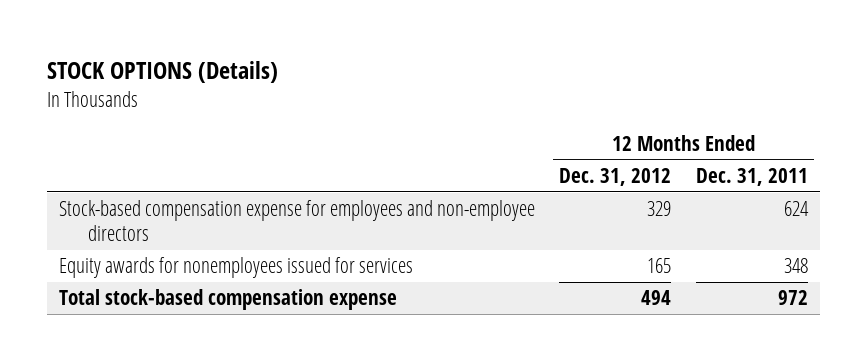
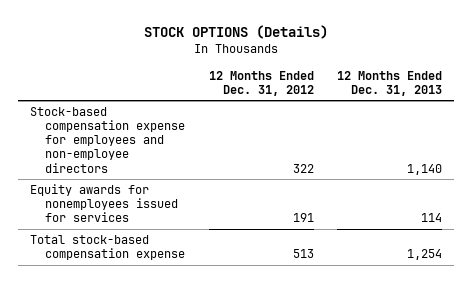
[695,168,808,187] Dec. 31, 2011 -> none
none -> [337,70,443,96] 12 Months Ended Dec. 31, 2013
[647,201,672,217] 329 -> [292,163,314,173] 322
[647,258,672,274] 165 -> [292,213,314,223] 191
[641,290,672,306] 494 -> [292,249,314,259] 513

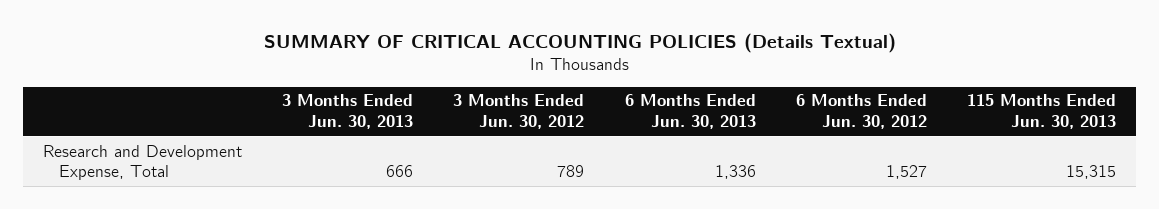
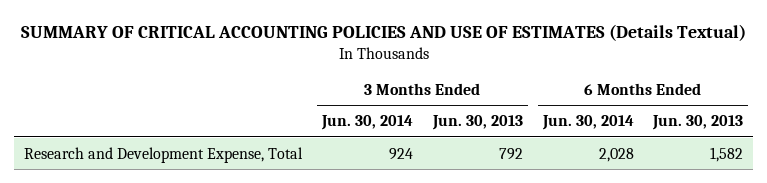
[263,33,896,54] SUMMARY OF CRITICAL ACCOUNTING POLICIES (Details Textual) -> [20,23,746,41] SUMMARY OF CRITICAL ACCOUNTING POLICIES AND USE OF ESTIMATES (Details Textual)
[453,94,585,130] 3 Months Ended Jun. 30, 2012 -> none
[795,94,927,130] 6 Months Ended Jun. 30, 2012 -> none
[967,94,1117,130] 115 Months Ended Jun. 30, 2013 -> none
none -> [320,115,413,131] Jun. 30, 2014
none -> [541,115,634,131] Jun. 30, 2014
[386,165,414,178] 666 -> [498,147,523,160] 792
[714,165,756,180] 1,336 -> [710,146,744,162] 1,582

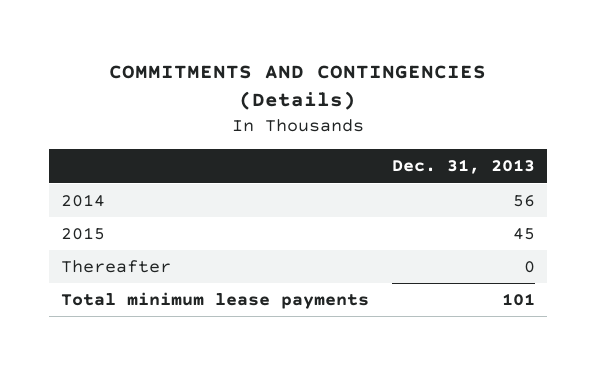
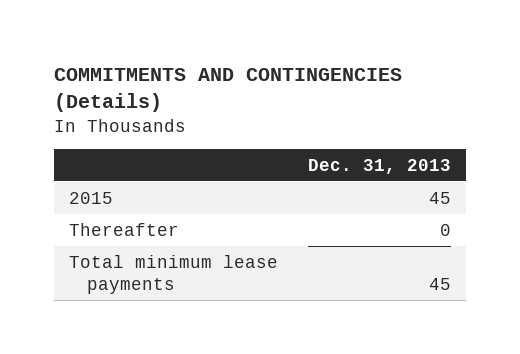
[60,194,105,208] 2014 -> none
[502,293,536,307] 101 -> [428,277,451,290] 45

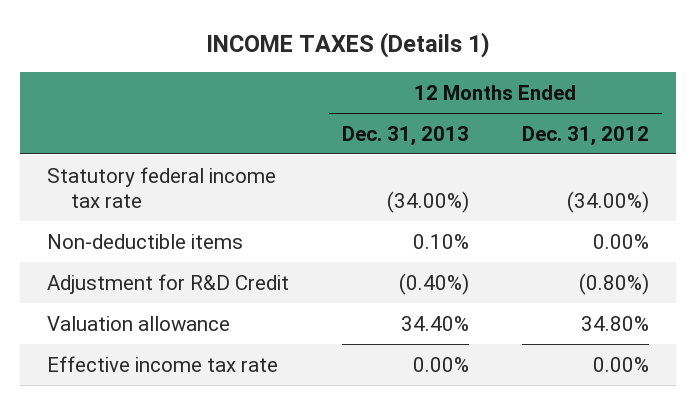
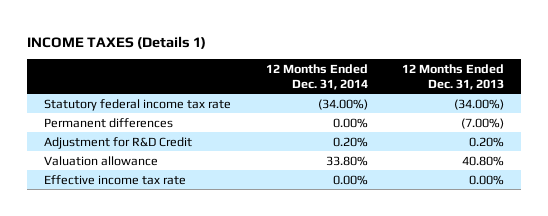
[522,125,650,146] Dec. 31, 2012 -> none
none -> [265,63,368,91] 12 Months Ended Dec. 31, 2014
[46,233,243,249] Non-deductible items -> none
none -> [44,117,174,128] Permanent differences
[398,272,469,295] (0.40%) -> [468,136,504,147] 0.20%
[400,315,469,331] 34.40% -> [461,155,504,166] 40.80%

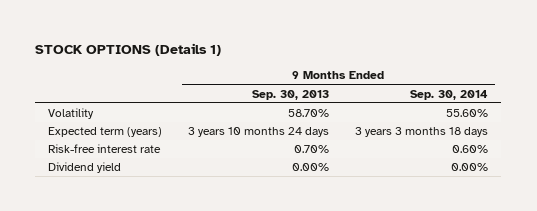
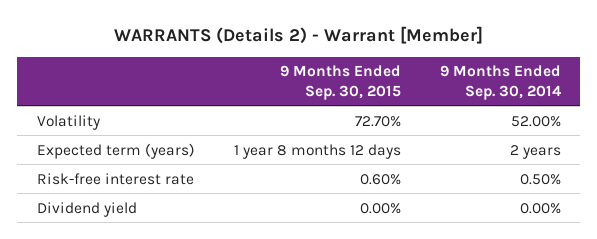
[35,43,222,57] STOCK OPTIONS (Details 1) -> [113,26,483,45] WARRANTS (Details 2) - Warrant [Member]
[252,89,330,100] Sep. 30, 2013 -> none
none -> [279,65,401,100] 9 Months Ended Sep. 30, 2015
[446,109,489,118] 55.60% -> [510,115,561,127] 52.00%
[355,127,489,138] 3 years 3 months 18 days -> [509,144,561,159] 2 years
[452,145,489,154] 0.60% -> [519,173,561,185] 0.50%

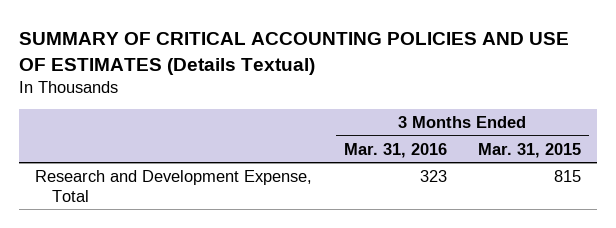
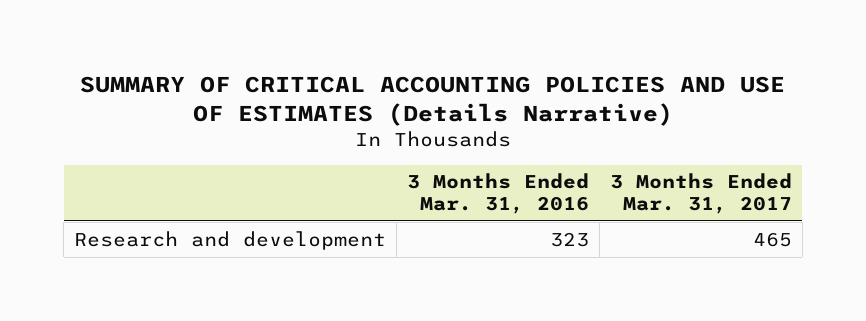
[19,31,570,75] SUMMARY OF CRITICAL ACCOUNTING POLICIES AND USE OF ESTIMATES (Details Textual) -> [80,76,786,127] SUMMARY OF CRITICAL ACCOUNTING POLICIES AND USE OF ESTIMATES (Details Narrative)
[478,142,582,158] Mar. 31, 2015 -> none
none -> [609,173,792,214] 3 Months Ended Mar. 31, 2017
[34,169,312,202] Research and Development Expense, Total -> [74,230,387,250] Research and development

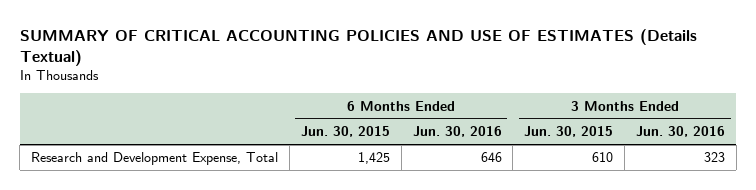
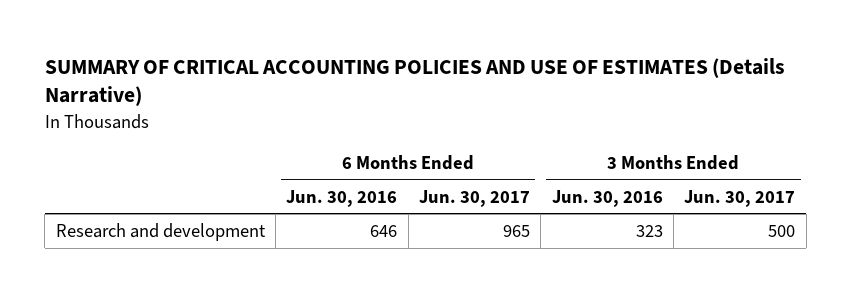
[19,28,697,66] SUMMARY OF CRITICAL ACCOUNTING POLICIES AND USE OF ESTIMATES (Details Textual) -> [44,57,785,107] SUMMARY OF CRITICAL ACCOUNTING POLICIES AND USE OF ESTIMATES (Details Narrative)
[300,126,390,138] Jun. 30, 2015 -> none
[524,126,614,138] Jun. 30, 2015 -> none
none -> [418,189,530,207] Jun. 30, 2017
none -> [684,189,796,207] Jun. 30, 2017
[31,152,279,166] Research and Development Expense, Total -> [55,222,266,241] Research and development

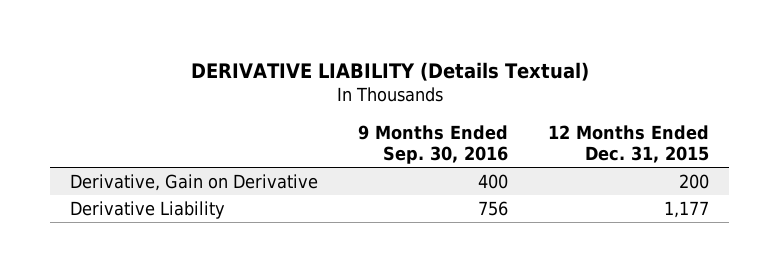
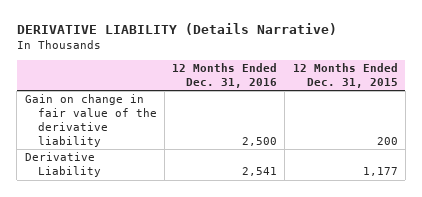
[190,61,589,81] DERIVATIVE LIABILITY (Details Textual) -> [16,23,337,36] DERIVATIVE LIABILITY (Details Narrative)
[358,124,509,165] 9 Months Ended Sep. 30, 2016 -> none
none -> [172,63,278,89] 12 Months Ended Dec. 31, 2016
[70,173,319,191] Derivative, Gain on Derivative -> [24,94,157,147] Gain on change in fair value of the derivative liability

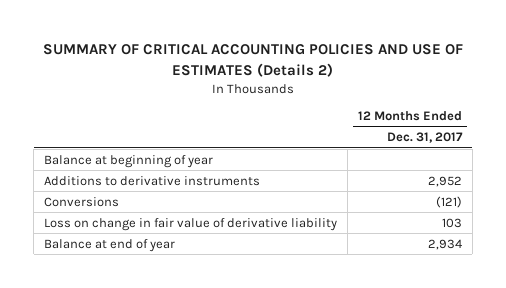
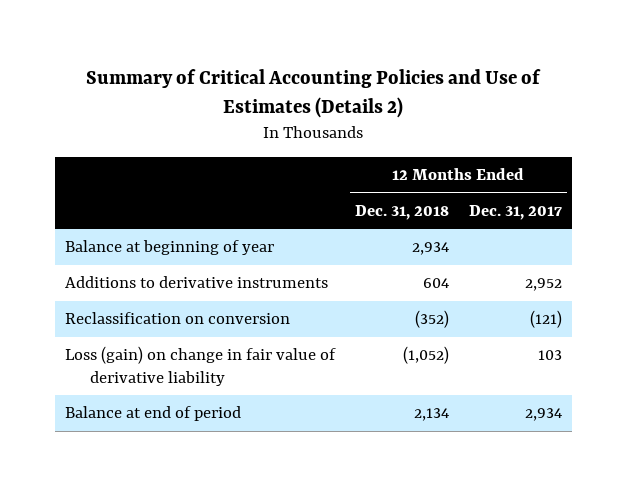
[43,44,464,77] SUMMARY OF CRITICAL ACCOUNTING POLICIES AND USE OF ESTIMATES (Details 2) -> [86,68,542,118] Summary of Critical Accounting Policies and Use of Estimates (Details 2)
none -> [354,204,449,220] Dec. 31, 2018
[44,196,120,207] Conversions -> [64,312,290,325] Reclassification on conversion
[44,217,338,231] Loss on change in fair value of derivative liability -> [64,346,336,386] Loss (gain) on change in fair value of derivative liability
[44,238,176,252] Balance at end of year -> [64,406,241,422] Balance at end of period

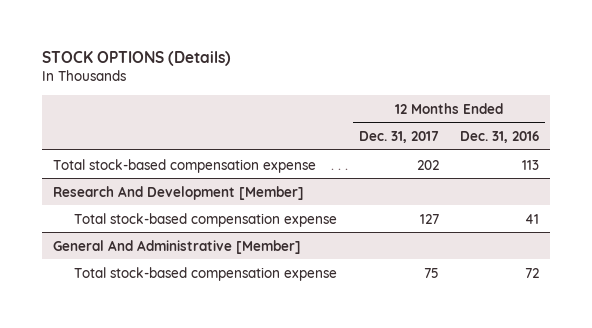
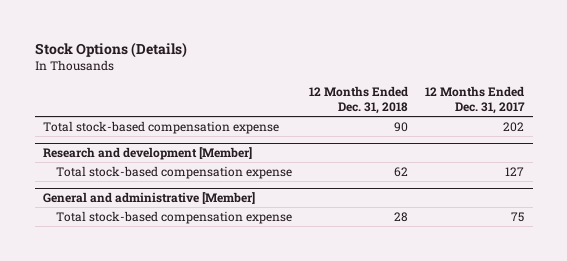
[42,51,232,67] STOCK OPTIONS (Details) -> [34,41,187,58] Stock Options (Details)
[460,130,540,143] Dec. 31, 2016 -> none
none -> [309,86,409,115] 12 Months Ended Dec. 31, 2018
[52,185,304,200] Research And Development [Member] -> [43,147,253,161] Research and development [Member]
[52,239,301,254] General And Administrative [Member] -> [43,192,256,205] General and administrative [Member]

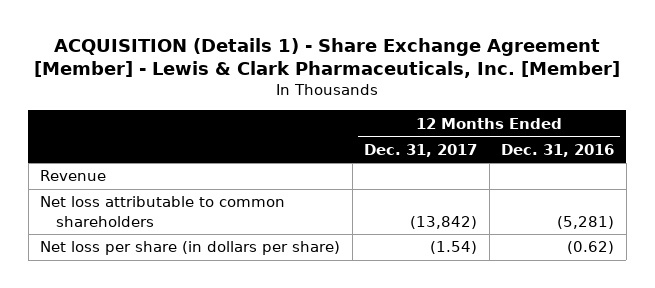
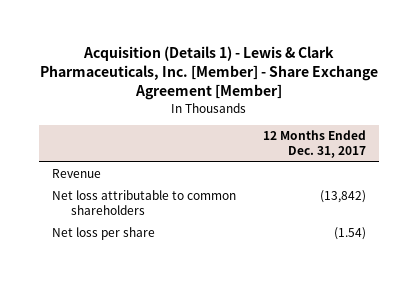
[34,37,621,78] ACQUISITION (Details 1) - Share Exchange Agreement [Member] - Lewis & Clark Pharmaceuticals, Inc. [Member] -> [39,46,378,101] Acquisition (Details 1) - Lewis & Clark Pharmaceuticals, Inc. [Member] - Share Exchange Agreement [Member]
[501,143,615,157] Dec. 31, 2016 -> none
[40,241,341,256] Net loss per share (in dollars per share) -> [52,227,156,241] Net loss per share

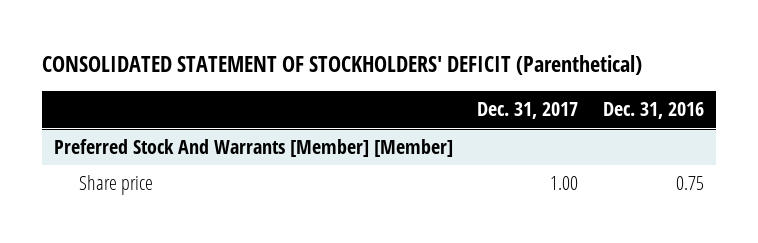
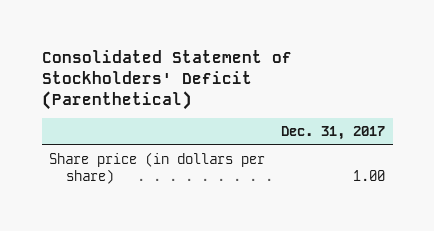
[41,54,642,75] CONSOLIDATED STATEMENT OF STOCKHOLDERS' DEFICIT (Parenthetical) -> [41,49,292,110] Consolidated Statement of Stockholders' Deficit (Parenthetical)
[602,102,704,120] Dec. 31, 2016 -> none
[54,139,454,158] Preferred Stock And Warrants [Member] [Member] -> none
[78,175,153,196] Share price -> [49,152,266,184] Share price (in dollars per share)

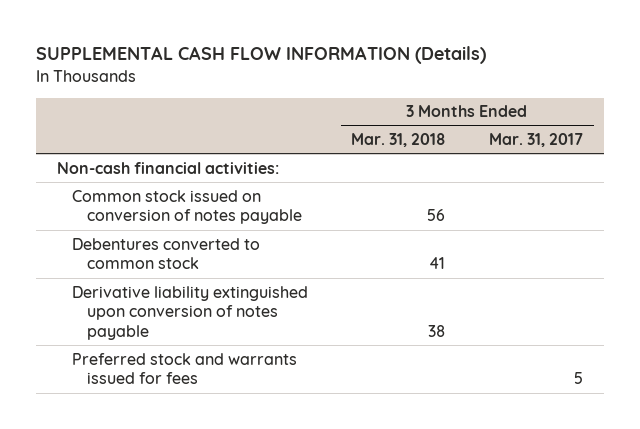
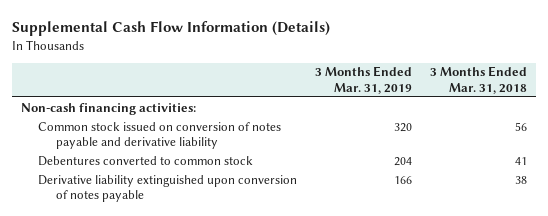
[35,46,486,65] SUPPLEMENTAL CASH FLOW INFORMATION (Details) -> [11,20,330,36] Supplemental Cash Flow Information (Details)
[488,133,583,148] Mar. 31, 2017 -> none
none -> [315,66,413,94] 3 Months Ended Mar. 31, 2019
[57,161,280,174] Non-cash financial activities: -> [20,102,196,115] Non-cash financing activities:
[72,189,302,225] Common stock issued on conversion of notes payable -> [38,121,282,150] Common stock issued on conversion of notes payable and derivative liability
[72,352,298,385] Preferred stock and warrants issued for fees -> none

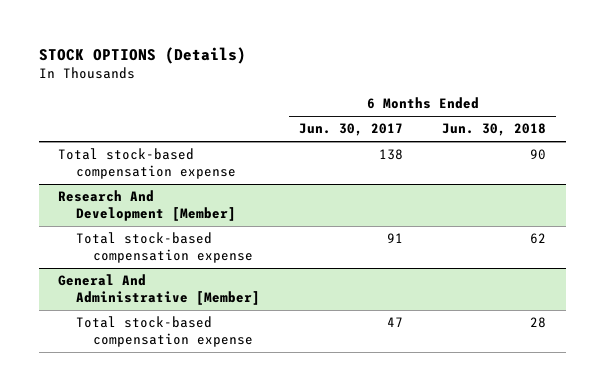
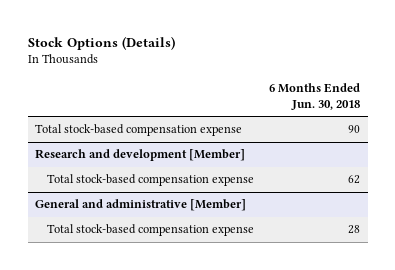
[38,46,246,64] STOCK OPTIONS (Details) -> [27,35,175,50] Stock Options (Details)
[299,123,404,137] Jun. 30, 2017 -> none
[58,190,236,222] Research And Development [Member] -> [35,149,246,162] Research and development [Member]
[58,274,260,306] General And Administrative [Member] -> [35,199,247,212] General and administrative [Member]

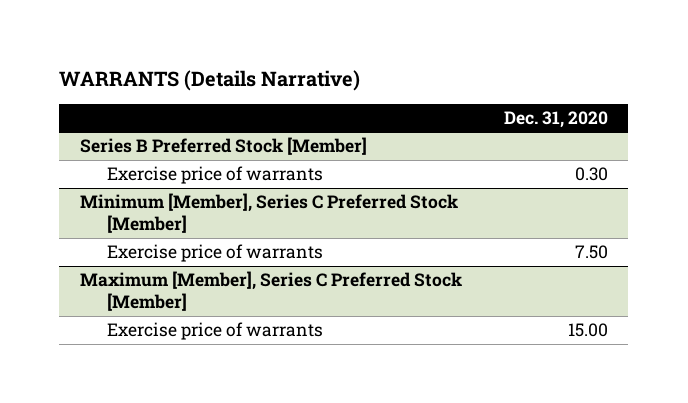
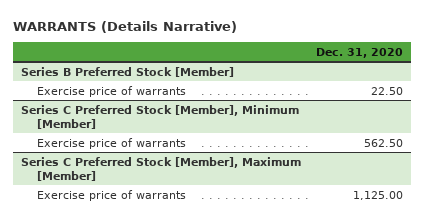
[574,167,608,182] 0.30 -> [371,86,404,95] 22.50
[80,193,459,234] Minimum [Member], Series C Preferred Stock [Member] -> [21,104,300,129] Series C Preferred Stock [Member], Minimum [Member]
[574,245,608,260] 7.50 -> [364,138,404,147] 562.50
[80,271,463,312] Maximum [Member], Series C Preferred Stock [Member] -> [21,156,302,181] Series C Preferred Stock [Member], Maximum [Member]
[567,323,608,338] 15.00 -> [353,190,404,200] 1,125.00

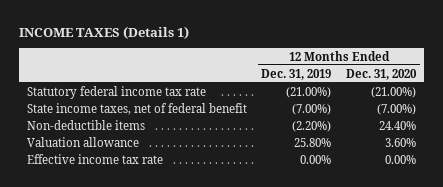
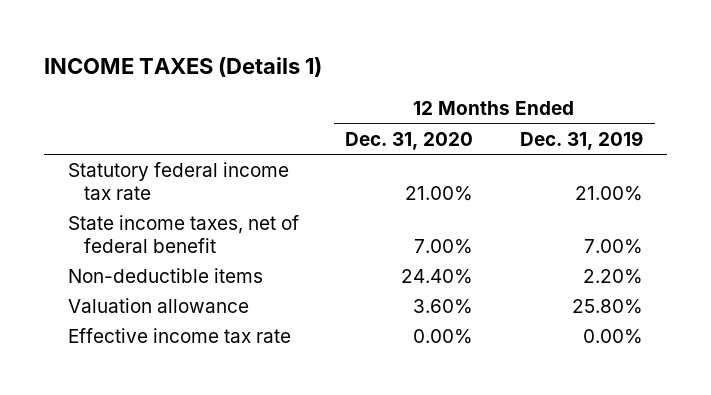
[286,86,332,98] (21.00%) -> [575,185,644,201] 21.00%
[371,86,417,98] (21.00%) -> [405,185,474,201] 21.00%
[292,103,332,115] (7.00%) -> [584,238,644,254] 7.00%
[377,103,417,115] (7.00%) -> [414,238,474,254] 7.00%
[292,120,332,132] (2.20%) -> [583,269,644,285] 2.20%

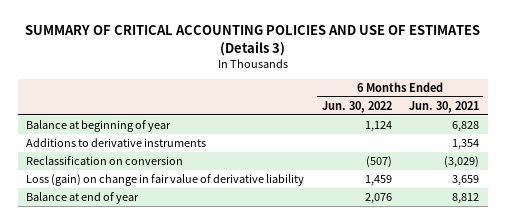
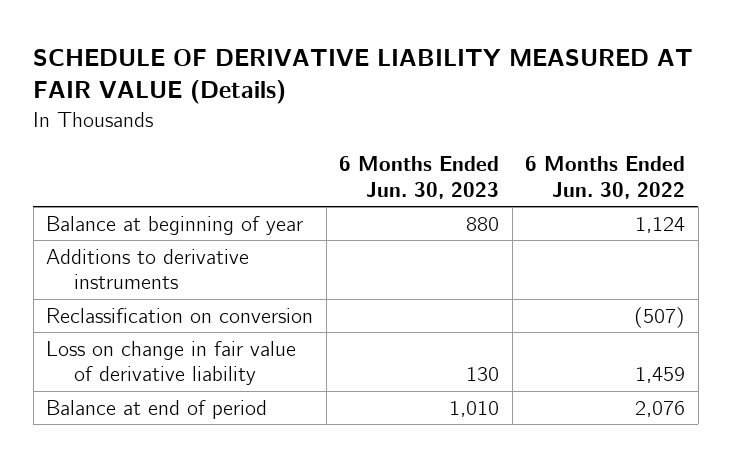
[24,25,480,56] SUMMARY OF CRITICAL ACCOUNTING POLICIES AND USE OF ESTIMATES (Details 3) -> [33,48,694,105] SCHEDULE OF DERIVATIVE LIABILITY MEASURED AT FAIR VALUE (Details)
[409,100,480,113] Jun. 30, 2021 -> none
none -> [339,156,500,199] 6 Months Ended Jun. 30, 2023
[26,174,305,187] Loss (gain) on change in fair value of derivative liability -> [46,340,297,386] Loss on change in fair value of derivative liability
[26,192,140,205] Balance at end of year -> [46,399,268,419] Balance at end of period

